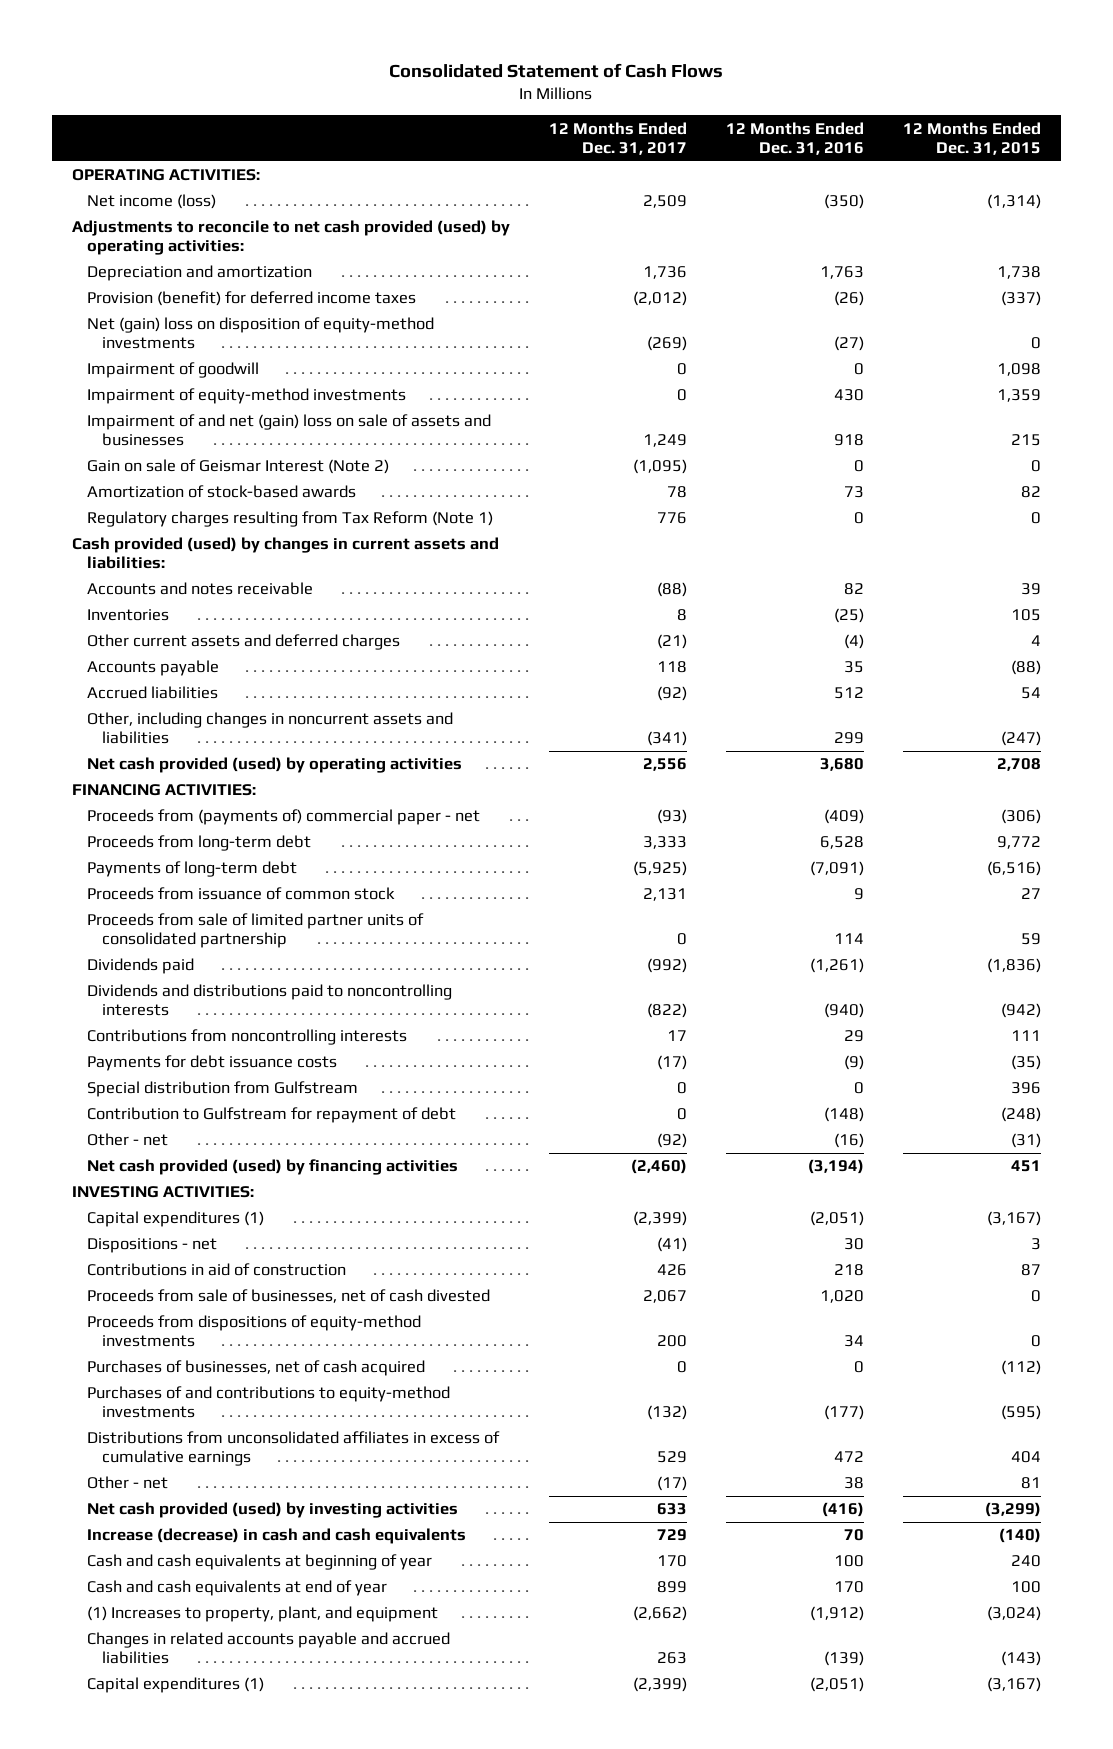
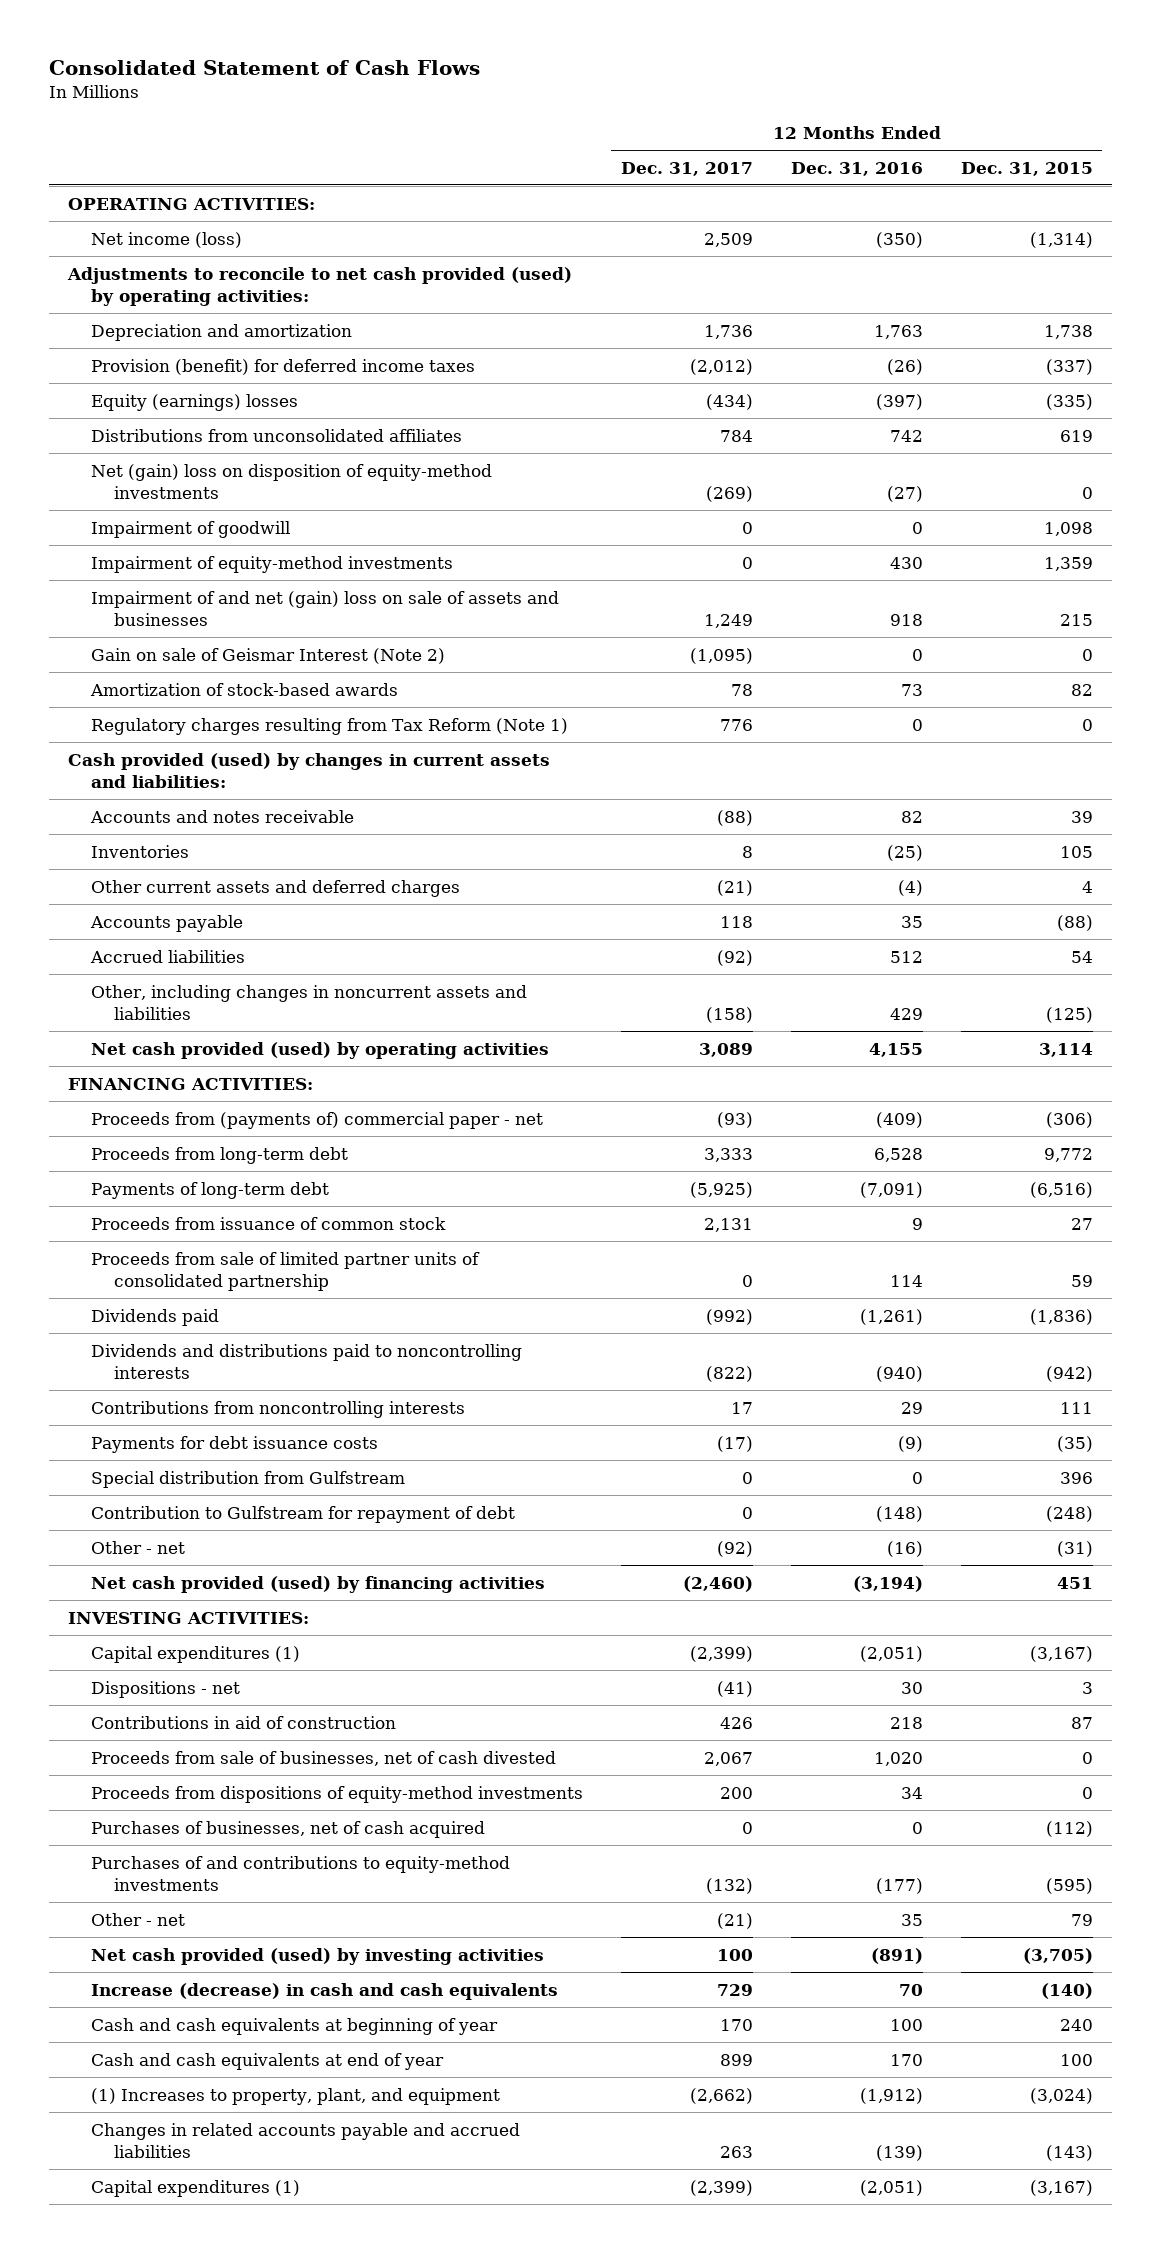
none -> [90,393,298,411] Equity (earnings) losses
none -> [90,428,462,442] Distributions from unconsolidated affiliates
[646,731,687,747] (341) -> [705,1006,753,1023] (158)
[834,732,865,745] 299 -> [889,1007,923,1020] 429
[1001,731,1042,747] (247) -> [1045,1006,1093,1023] (125)
[642,758,687,772] 2,556 -> [698,1042,753,1057] 3,089
[820,758,865,772] 3,680 -> [868,1042,923,1057] 4,155
[997,758,1042,772] 2,708 -> [1038,1042,1093,1057] 3,114
[86,1431,500,1467] Distributions from unconsolidated affiliates in excess of cumulative earnings -> none
[656,1476,687,1492] (17) -> [716,1912,753,1929] (21)
[844,1477,865,1490] 38 -> [900,1913,923,1926] 35
[1021,1477,1042,1490] 81 -> [1070,1913,1093,1926] 79
[656,1503,687,1516] 633 -> [716,1948,753,1961] 100
[822,1502,865,1518] (416) -> [870,1947,923,1964] (891)
[985,1502,1042,1518] (3,299) -> [1022,1947,1093,1964] (3,705)

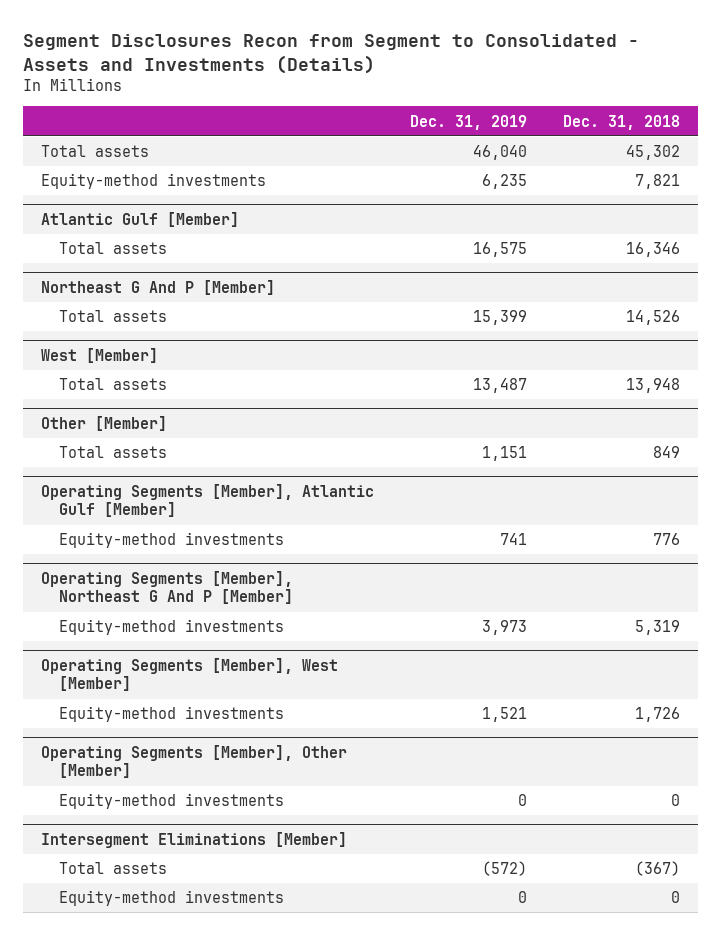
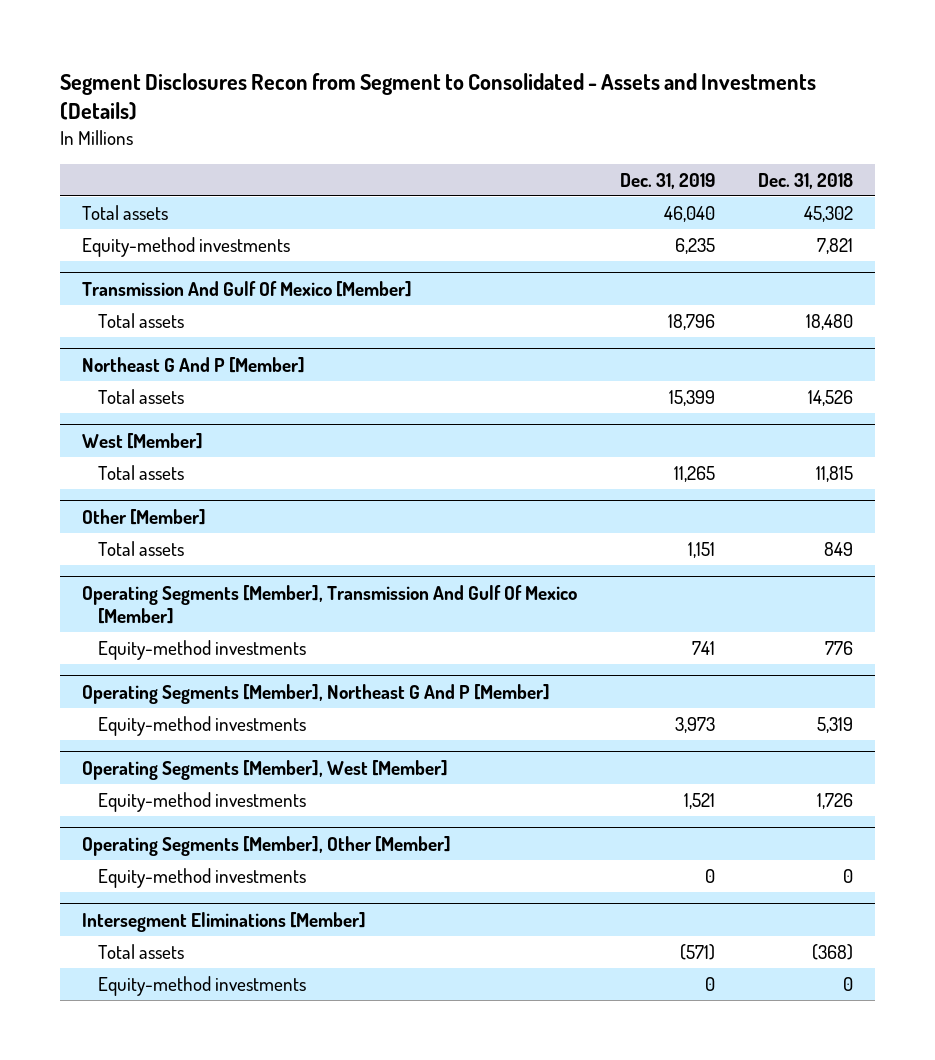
[41,211,240,227] Atlantic Gulf [Member] -> none
none -> [81,280,412,297] Transmission And Gulf Of Mexico [Member]
[473,242,528,258] 16,575 -> [667,313,715,330] 18,796
[625,242,680,258] 16,346 -> [806,313,854,330] 18,480
[473,378,528,394] 13,487 -> [673,465,715,482] 11,265
[625,378,680,394] 13,948 -> [816,465,854,482] 11,815
[41,483,375,518] Operating Segments [Member], Atlantic Gulf [Member] -> none
none -> [81,584,577,625] Operating Segments [Member], Transmission And Gulf Of Mexico [Member]
[482,861,528,877] (572) -> [679,943,715,960] (571)
[634,861,680,877] (367) -> [812,943,854,960] (368)

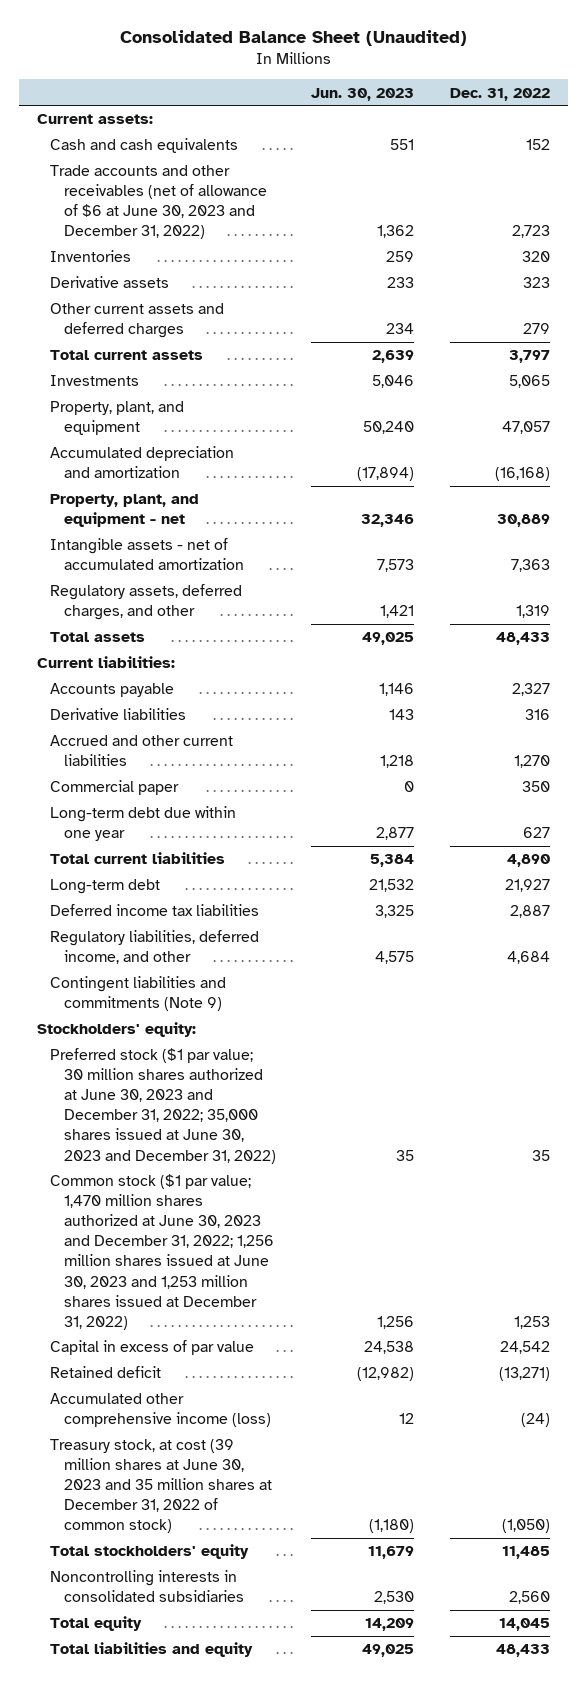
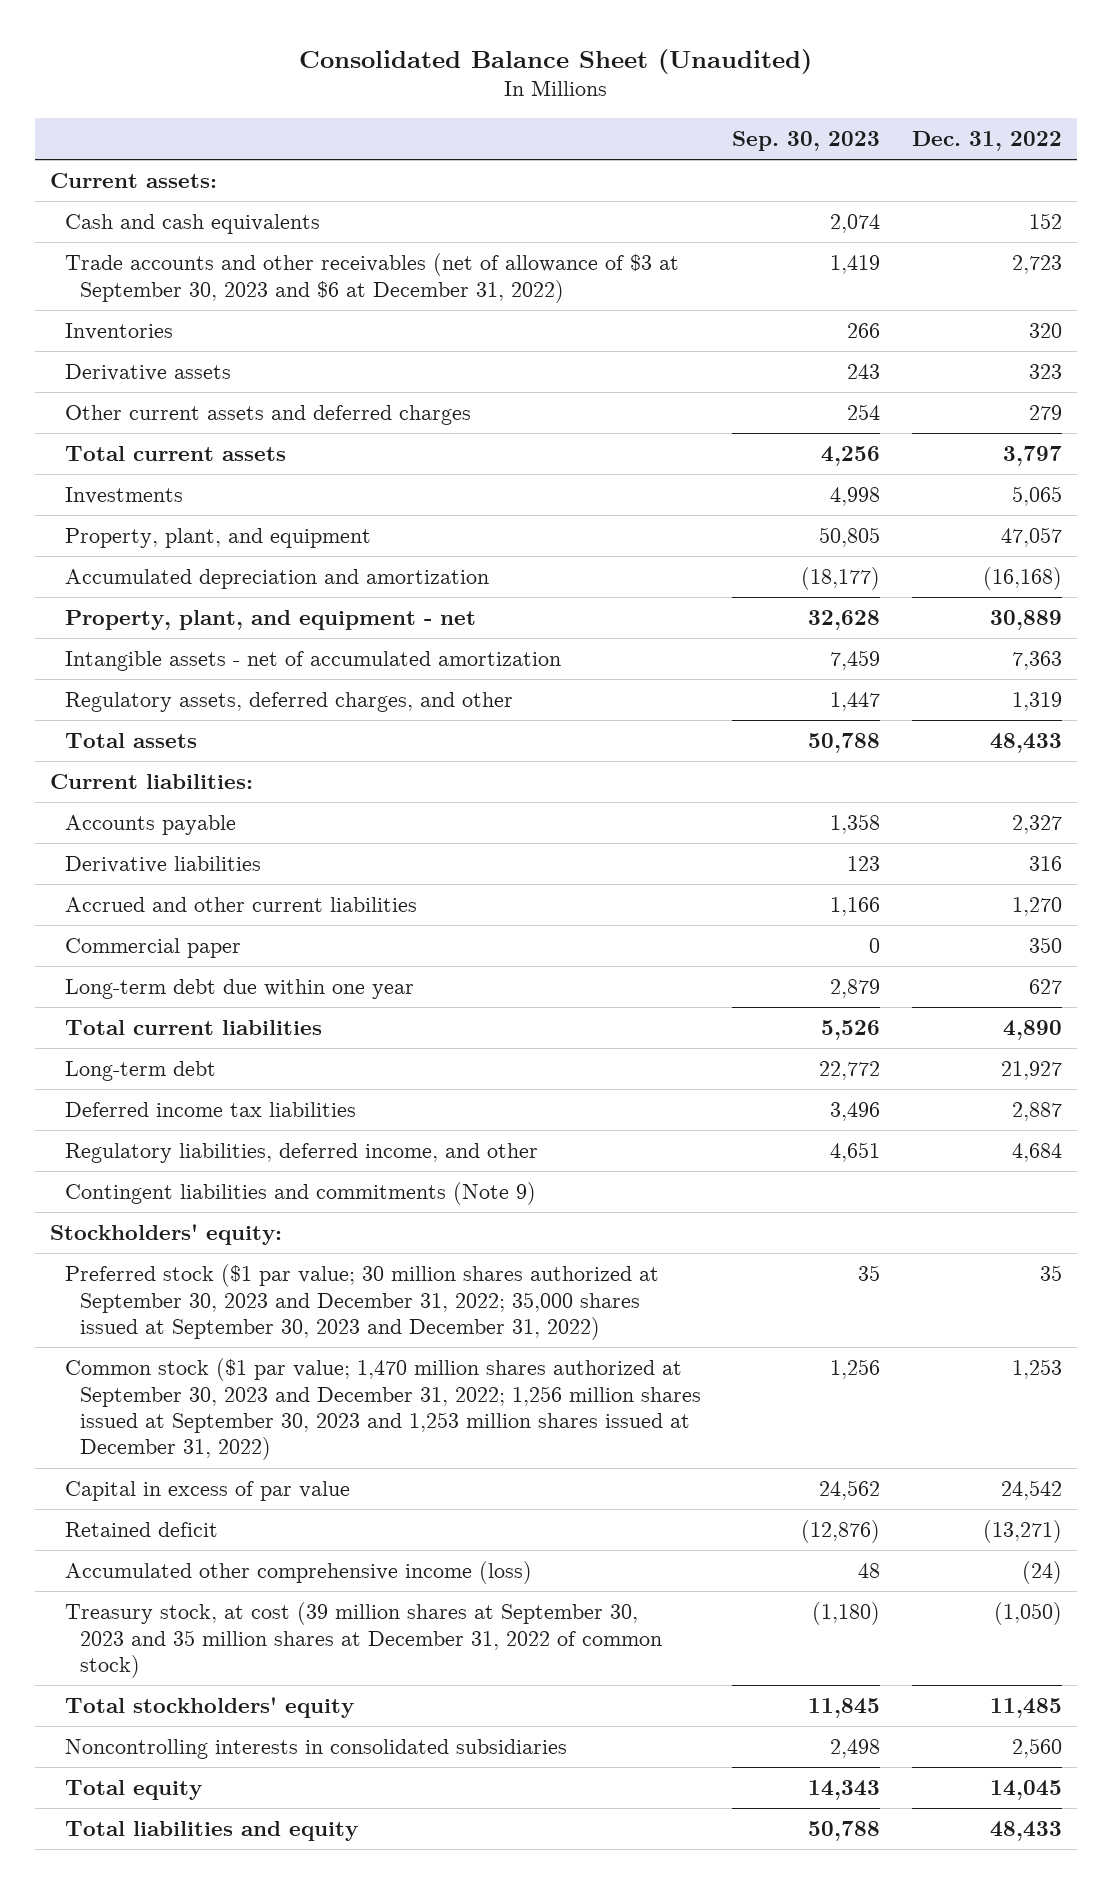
[311,87,415,101] Jun. 30, 2023 -> none
none -> [732,130,881,151] Sep. 30, 2023
[50,165,267,240] Trade accounts and other receivables (net of allowance of $6 at June 30, 2023 and December 31, 2022) -> [65,253,680,303] Trade accounts and other receivables (net of allowance of $3 at September 30, 2023 and $6 at December 31, 2022)
[50,1048,276,1164] Preferred stock ($1 par value; 30 million shares authorized at June 30, 2023 and December 31, 2022; 35,000 shares issued at June 30, 2023 and December 31, 2022) -> [65,1264,660,1340] Preferred stock ($1 par value; 30 million shares authorized at September 30, 2023 and December 31, 2022; 35,000 shares issued at September 30, 2023 and December 31, 2022)
[50,1174,274,1330] Common stock ($1 par value; 1,470 million shares authorized at June 30, 2023 and December 31, 2022; 1,256 million shares issued at June 30, 2023 and 1,253 million shares issued at December 31, 2022) -> [65,1358,702,1461] Common stock ($1 par value; 1,470 million shares authorized at September 30, 2023 and December 31, 2022; 1,256 million shares issued at September 30, 2023 and 1,253 million shares issued at December 31, 2022)
[50,1439,272,1534] Treasury stock, at cost (39 million shares at June 30, 2023 and 35 million shares at December 31, 2022 of common stock) -> [65,1602,663,1678] Treasury stock, at cost (39 million shares at September 30, 2023 and 35 million shares at December 31, 2022 of common stock)

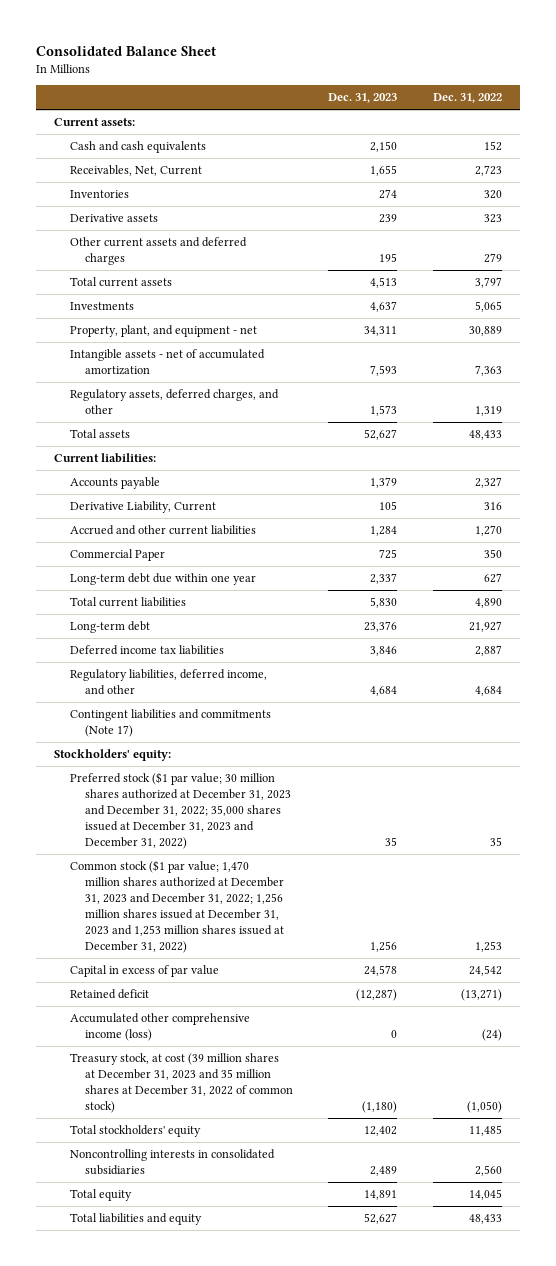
[298,48,812,74] Consolidated Balance Sheet (Unaudited) -> [36,45,217,56] Consolidated Balance Sheet
[732,130,881,151] Sep. 30, 2023 -> none
none -> [328,93,398,104] Dec. 31, 2023
[65,253,680,303] Trade accounts and other receivables (net of allowance of $3 at September 30, 2023 and $6 at December 31, 2022) -> [69,165,202,177] Receivables, Net, Current
[65,528,372,549] Property, plant, and equipment -> none
[65,569,490,590] Accumulated depreciation and amortization -> none
[65,856,262,874] Derivative liabilities -> [69,501,216,514] Derivative Liability, Current
[65,938,242,959] Commercial paper -> [69,549,165,562] Commercial Paper
[65,1182,537,1206] Contingent liabilities and commitments (Note 9) -> [69,709,271,738] Contingent liabilities and commitments (Note 17)
[65,1264,660,1340] Preferred stock ($1 par value; 30 million shares authorized at September 30, 2023 and December 31, 2022; 35,000 shares issued at September 30, 2023 and December 31, 2022) -> [69,772,291,850] Preferred stock ($1 par value; 30 million shares authorized at December 31, 2023 and December 31, 2022; 35,000 shares issued at December 31, 2023 and December 31, 2022)
[65,1358,702,1461] Common stock ($1 par value; 1,470 million shares authorized at September 30, 2023 and December 31, 2022; 1,256 million shares issued at September 30, 2023 and 1,253 million shares issued at December 31, 2022) -> [69,860,284,954] Common stock ($1 par value; 1,470 million shares authorized at December 31, 2023 and December 31, 2022; 1,256 million shares issued at December 31, 2023 and 1,253 million shares issued at December 31, 2022)
[65,1602,663,1678] Treasury stock, at cost (39 million shares at September 30, 2023 and 35 million shares at December 31, 2022 of common stock) -> [69,1053,293,1114] Treasury stock, at cost (39 million shares at December 31, 2023 and 35 million shares at December 31, 2022 of common stock)

